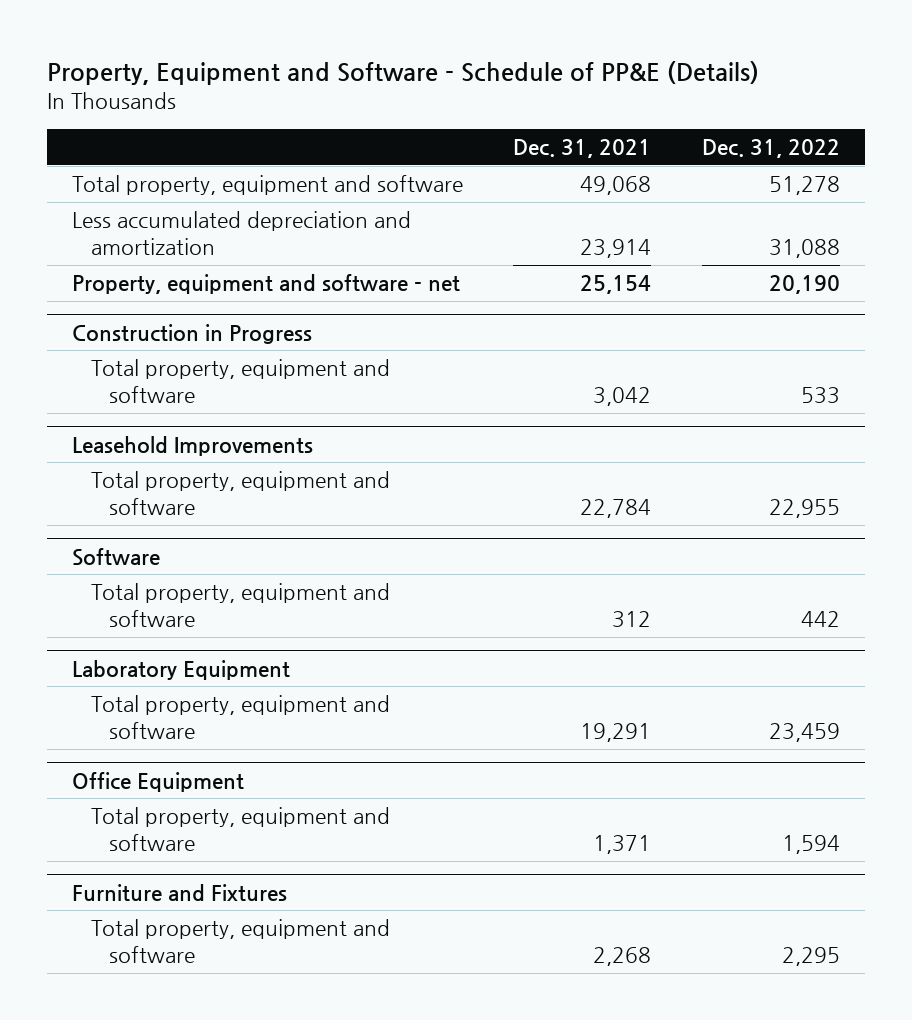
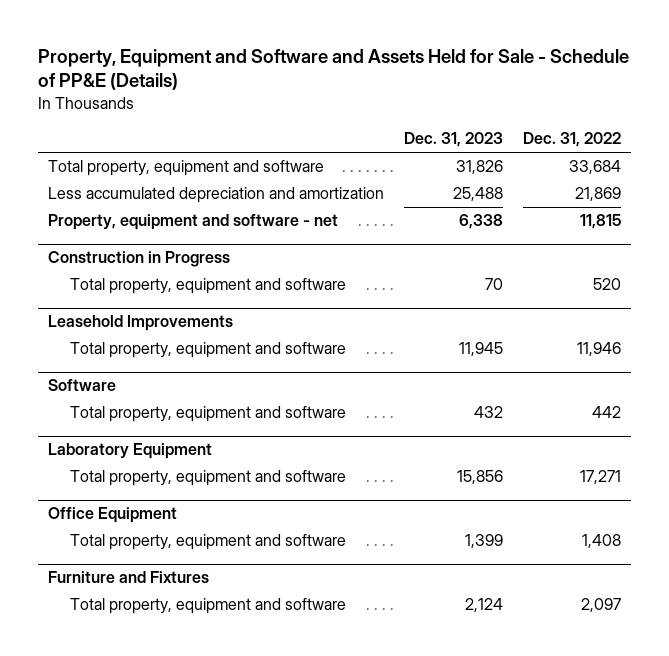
[47,60,760,85] Property, Equipment and Software - Schedule of PP&E (Details) -> [37,48,629,91] Property, Equipment and Software and Assets Held for Sale - Schedule of PP&E (Details)
[513,139,652,159] Dec. 31, 2021 -> none
none -> [404,132,504,148] Dec. 31, 2023
[768,176,840,196] 51,278 -> [569,160,622,175] 33,684
[768,239,840,259] 31,088 -> [575,187,622,202] 21,869
[768,275,840,295] 20,190 -> [580,214,622,230] 11,815
[800,387,840,405] 533 -> [593,278,622,291] 520
[768,499,840,519] 22,955 -> [577,342,622,357] 11,946
[768,723,840,743] 23,459 -> [580,470,622,485] 17,271
[781,835,840,855] 1,594 -> [582,534,622,549] 1,408
[781,947,840,967] 2,295 -> [581,598,622,613] 2,097

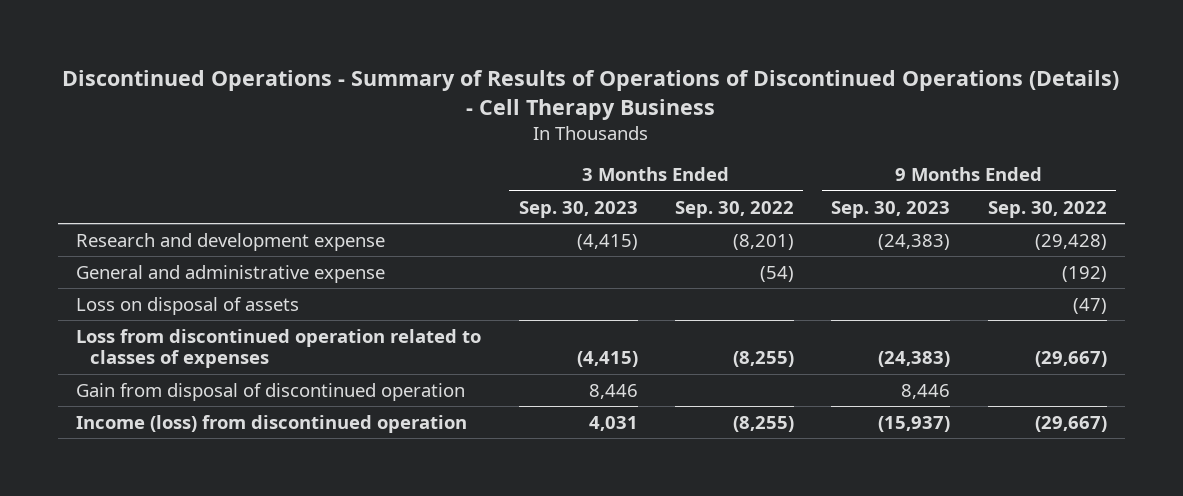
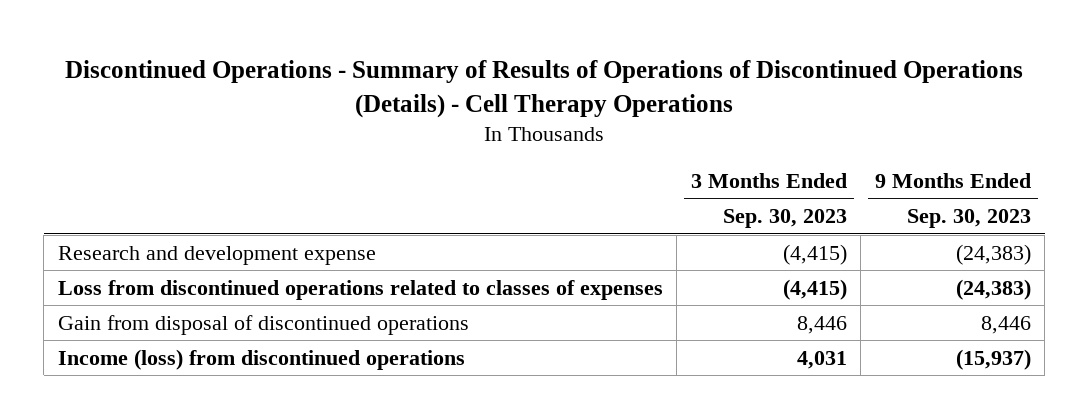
[62,70,1120,121] Discontinued Operations - Summary of Results of Operations of Discontinued Operations (Details) - Cell Therapy Business -> [65,59,1024,118] Discontinued Operations - Summary of Results of Operations of Discontinued Operations (Details) - Cell Therapy Operations
[674,200,794,218] Sep. 30, 2022 -> none
[987,200,1107,218] Sep. 30, 2022 -> none
[76,264,386,283] General and administrative expense -> none
[76,296,300,315] Loss on disposal of assets -> none
[76,328,482,369] Loss from discontinued operation related to classes of expenses -> [57,279,663,300] Loss from discontinued operations related to classes of expenses
[76,382,466,401] Gain from disposal of discontinued operation -> [57,314,469,335] Gain from disposal of discontinued operations
[76,414,468,433] Income (loss) from discontinued operation -> [57,348,465,370] Income (loss) from discontinued operations

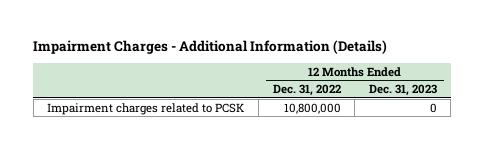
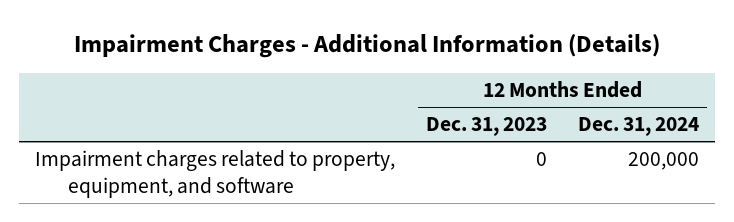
[272,84,341,97] Dec. 31, 2022 -> none
none -> [578,117,700,137] Dec. 31, 2024
[47,102,245,115] Impairment charges related to PCSK -> [34,150,395,199] Impairment charges related to property, equipment, and software

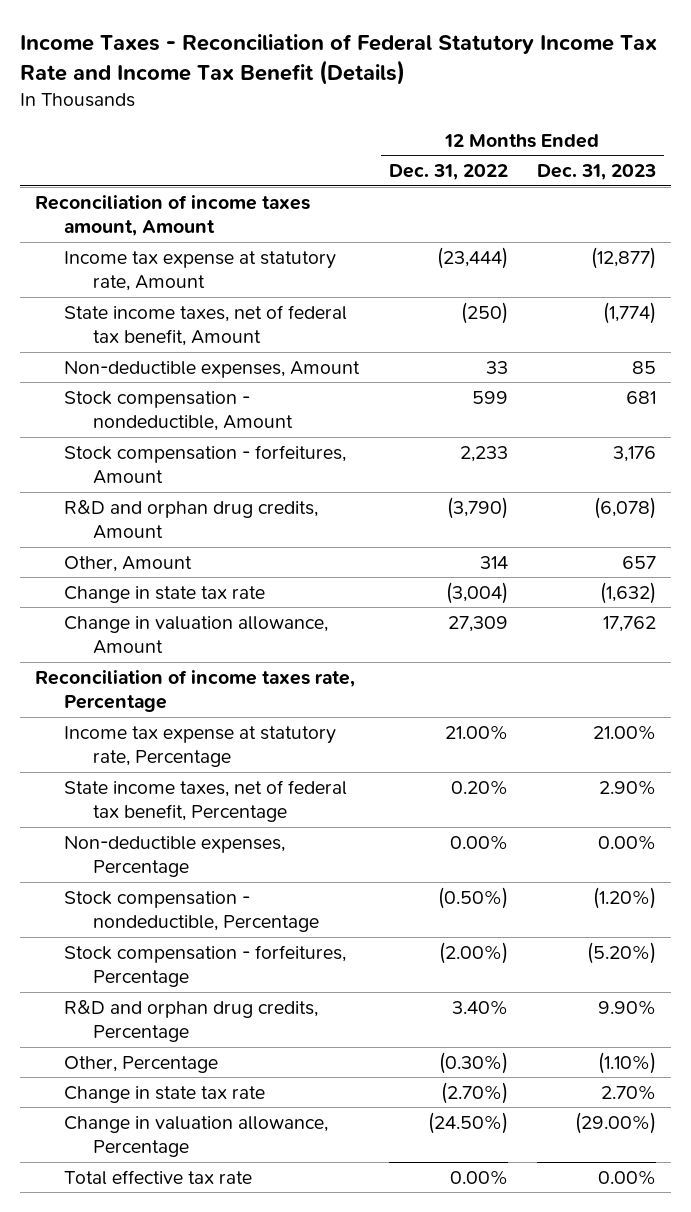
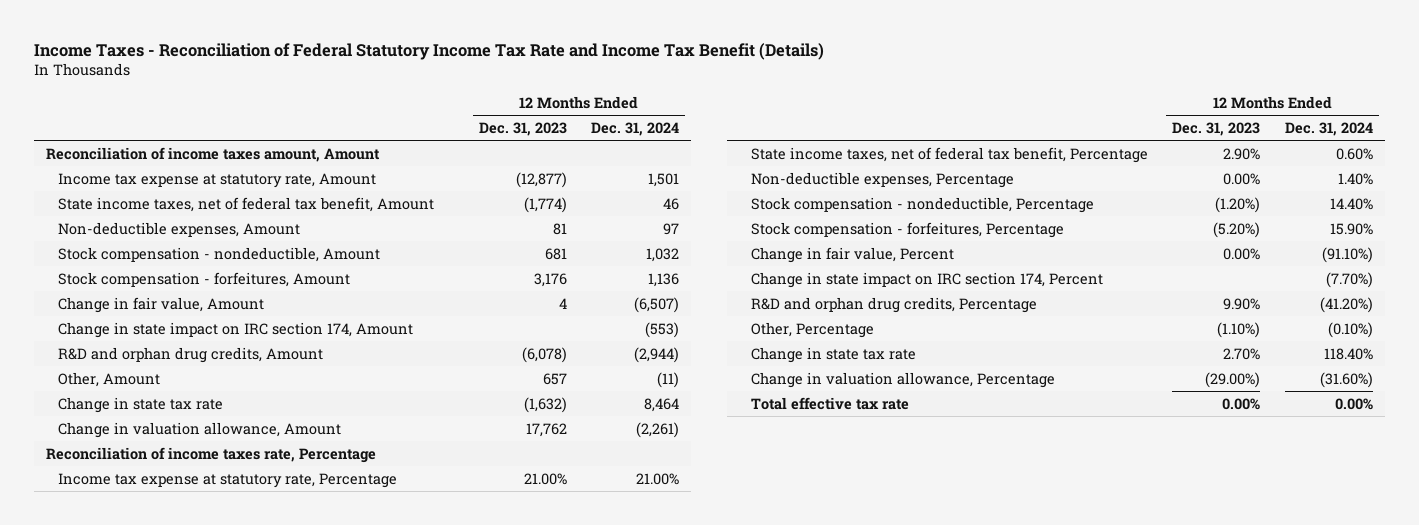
[388,163,508,180] Dec. 31, 2022 -> none
none -> [591,121,680,136] Dec. 31, 2024
[632,360,657,374] 85 -> [552,222,567,235] 81
none -> [57,296,264,313] Change in fair value, Amount
none -> [57,321,413,338] Change in state impact on IRC section 174, Amount
none -> [751,246,955,263] Change in fair value, Percent
none -> [751,271,1104,288] Change in state impact on IRC section 174, Percent

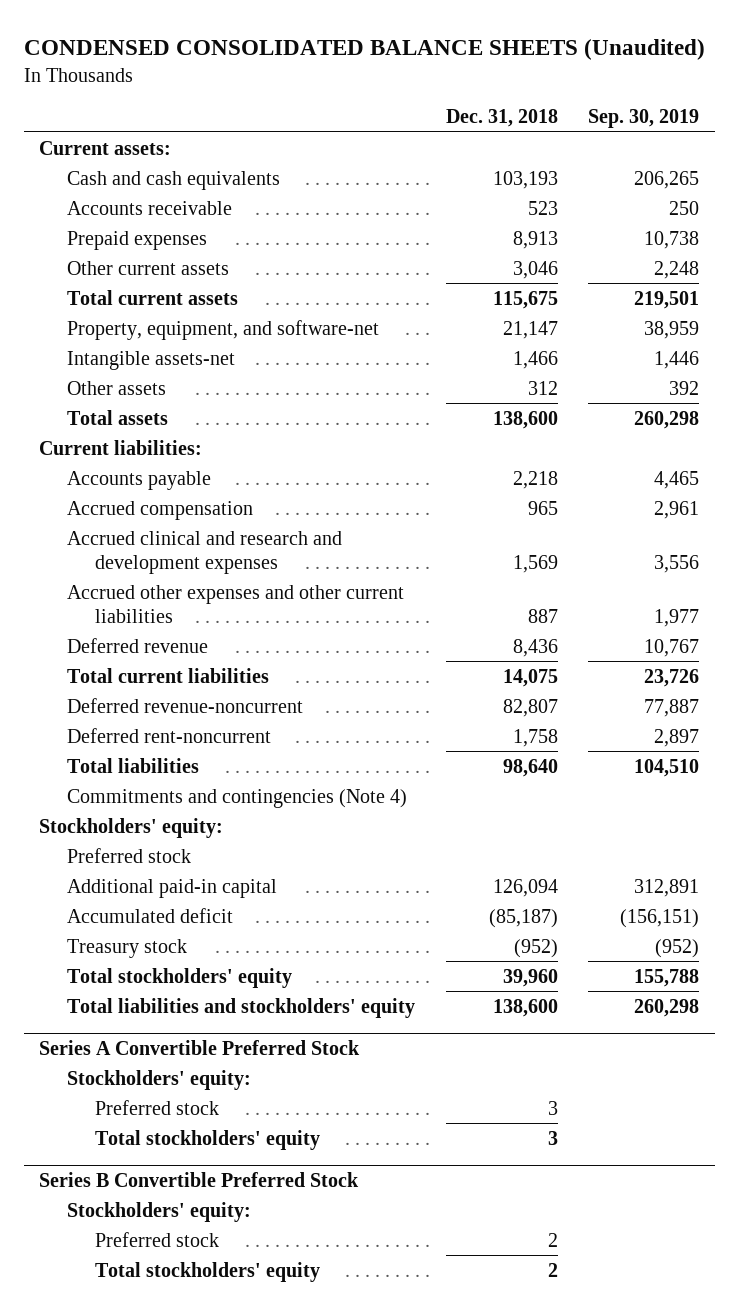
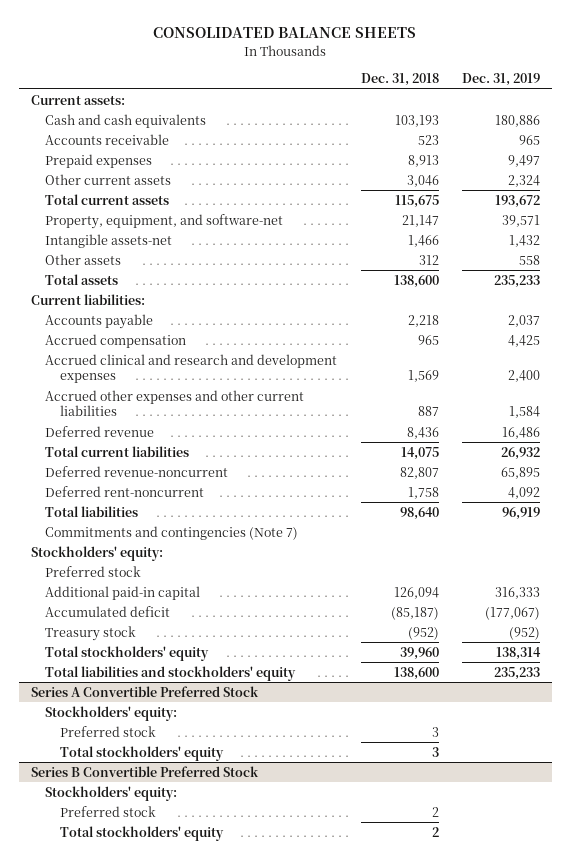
[23,38,705,60] CONDENSED CONSOLIDATED BALANCE SHEETS (Unaudited) -> [153,27,417,39] CONSOLIDATED BALANCE SHEETS
[588,109,700,129] Sep. 30, 2019 -> none
none -> [462,73,541,87] Dec. 31, 2019
[66,788,407,808] Commitments and contingencies (Note 4) -> [45,525,299,540] Commitments and contingencies (Note 7)

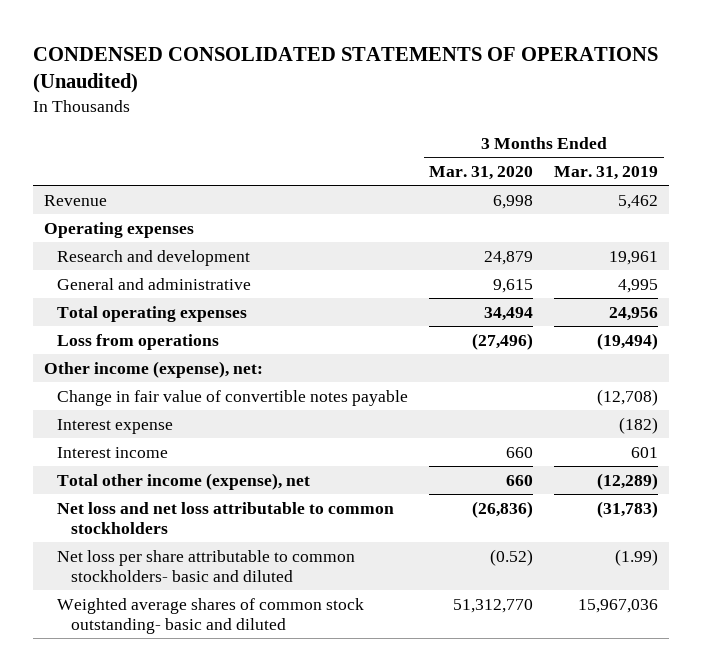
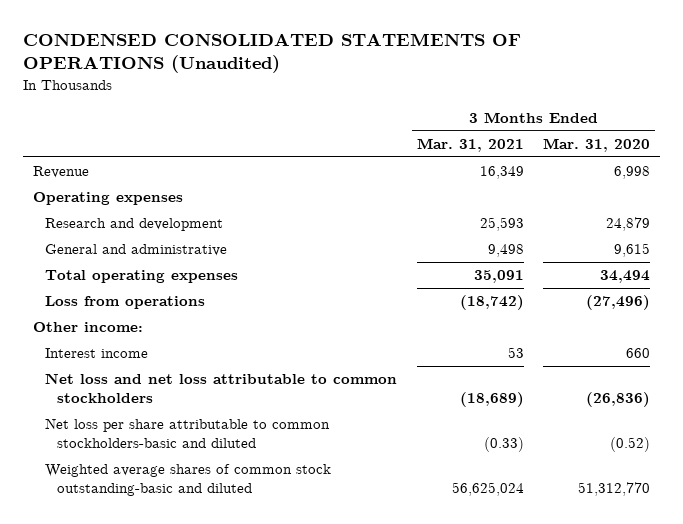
[554,166,659,181] Mar. 31, 2019 -> none
none -> [416,138,524,153] Mar. 31, 2021
[57,389,409,406] Change in fair value of convertible notes payable -> none
[57,418,174,434] Interest expense -> none
[43,360,263,378] Other income (expense), net: -> [32,322,143,333] Other income:
[57,472,311,490] Total other income (expense), net -> none
[57,549,356,583] Net loss per share attributable to common stockholders- basic and diluted -> [44,418,330,449] Net loss per share attributable to common stockholders-basic and diluted
[57,597,365,635] Weighted average shares of common stock outstanding- basic and diluted -> [44,464,331,497] Weighted average shares of common stock outstanding-basic and diluted

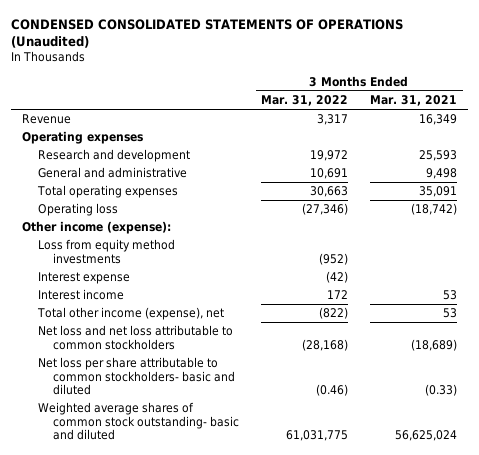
[543,138,651,153] Mar. 31, 2020 -> none
none -> [261,95,349,107] Mar. 31, 2022
[44,296,205,310] Loss from operations -> [37,203,118,217] Operating loss
[32,322,143,333] Other income: -> [22,221,172,235] Other income (expense):
none -> [37,239,175,264] Loss from equity method investments
none -> [37,272,130,285] Interest expense
none -> [36,307,224,321] Total other income (expense), net
[44,418,330,449] Net loss per share attributable to common stockholders-basic and diluted -> [37,357,236,395] Net loss per share attributable to common stockholders- basic and diluted
[44,464,331,497] Weighted average shares of common stock outstanding-basic and diluted -> [37,402,240,440] Weighted average shares of common stock outstanding- basic and diluted

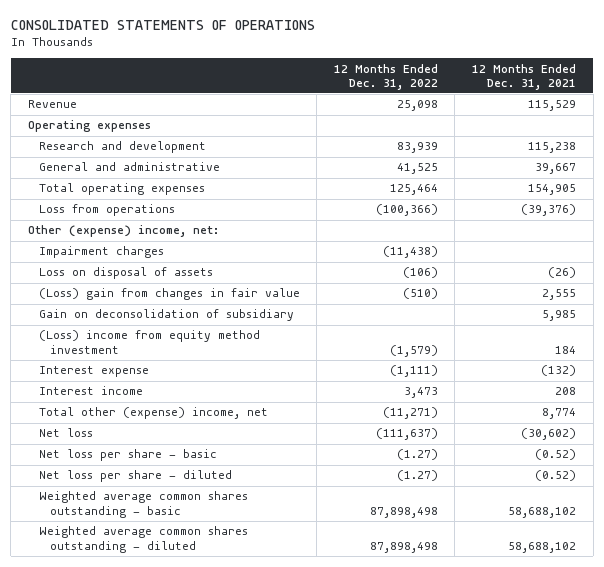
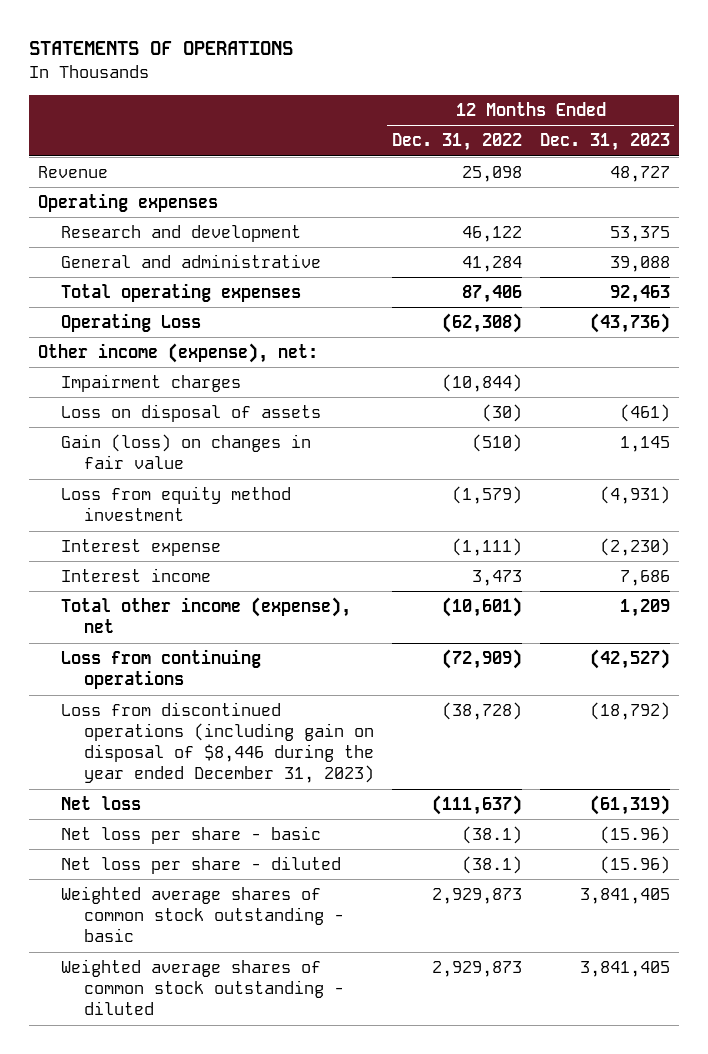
[10,19,315,30] CONSOLIDATED STATEMENTS OF OPERATIONS -> [29,41,294,56] STATEMENTS OF OPERATIONS
[472,63,577,90] 12 Months Ended Dec. 31, 2021 -> none
none -> [539,133,670,152] Dec. 31, 2023
[38,309,294,322] Gain on deconsolidation of subsidiary -> none
[396,142,438,154] 83,939 -> [461,226,522,243] 46,122
[396,163,438,175] 41,525 -> [461,256,522,273] 41,284
[389,184,438,196] 125,464 -> [461,285,522,304] 87,406
[38,204,175,217] Loss from operations -> [61,313,202,333] Operating Loss
[375,204,438,217] (100,366) -> [441,313,522,334] (62,308)
[27,225,219,238] Other (expense) income, net: -> [38,343,319,364] Other income (expense), net:
[382,246,438,259] (11,438) -> [441,374,522,393] (10,844)
[402,267,438,279] (106) -> [481,404,522,423] (30)
[38,288,300,301] (Loss) gain from changes in fair value -> [61,434,312,470] Gain (loss) on changes in fair value
[38,330,260,354] (Loss) income from equity method investment -> [61,486,292,522] Loss from equity method investment
[38,407,268,420] Total other (expense) income, net -> [61,597,352,634] Total other income (expense), net
[382,407,438,420] (11,271) -> [441,597,522,618] (10,601)
none -> [61,649,262,690] Loss from continuing operations
none -> [61,702,374,784] Loss from discontinued operations (including gain on disposal of $8,446 during the year ended December 31, 2023)
[396,449,438,461] (1.27) -> [461,826,522,845] (38.1)
[396,470,438,482] (1.27) -> [461,856,522,875] (38.1)
[38,491,248,518] Weighted average common shares outstanding - basic -> [61,886,344,943] Weighted average shares of common stock outstanding - basic
[369,506,438,518] 87,898,498 -> [431,888,522,905] 2,929,873
[38,526,248,553] Weighted average common shares outstanding - diluted -> [61,959,344,1016] Weighted average shares of common stock outstanding - diluted
[369,541,438,553] 87,898,498 -> [431,961,522,978] 2,929,873

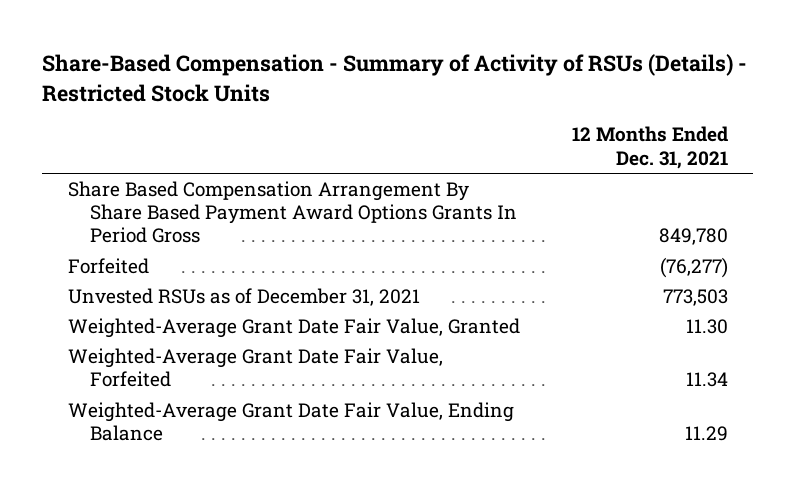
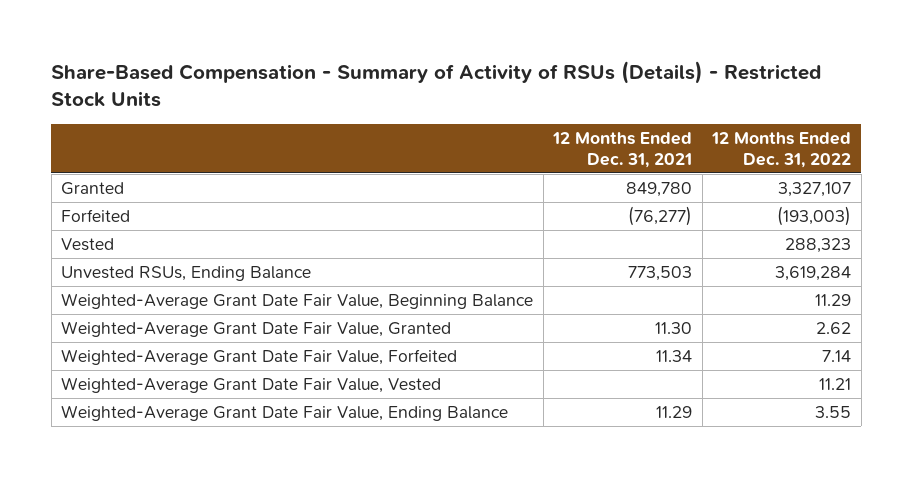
none -> [711,131,852,169] 12 Months Ended Dec. 31, 2022
[68,180,518,244] Share Based Compensation Arrangement By Share Based Payment Award Options Grants In Period Gross -> [61,181,125,195] Granted
none -> [61,237,115,251] Vested
[68,287,421,306] Unvested RSUs as of December 31, 2021 -> [61,265,312,281] Unvested RSUs, Ending Balance
none -> [61,292,534,309] Weighted-Average Grant Date Fair Value, Beginning Balance
none -> [61,376,442,393] Weighted-Average Grant Date Fair Value, Vested

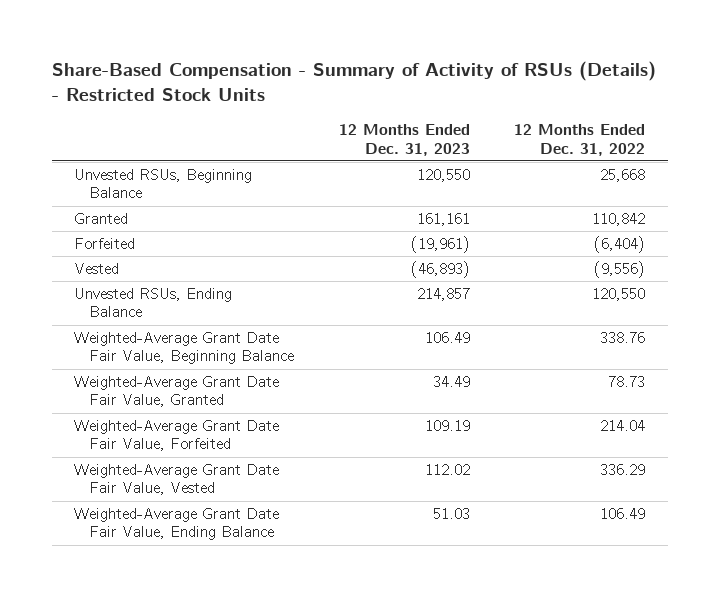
[552,131,693,169] 12 Months Ended Dec. 31, 2021 -> none
none -> [338,124,470,156] 12 Months Ended Dec. 31, 2023
none -> [73,169,252,199] Unvested RSUs, Beginning Balance
[778,181,852,197] 3,327,107 -> [592,213,646,227] 110,842
[777,205,852,226] (193,003) -> [594,236,646,254] (6,404)
[785,237,852,253] 288,323 -> [594,261,646,279] (9,556)
[775,265,852,281] 3,619,284 -> [592,288,646,302] 120,550
[815,293,852,306] 11.29 -> [600,332,646,344] 338.76
[816,321,852,334] 2.62 -> [608,376,646,388] 78.73
[822,349,852,362] 7.14 -> [600,420,646,432] 214.04
[819,377,852,390] 11.21 -> [600,464,646,476] 336.29
[815,405,852,418] 3.55 -> [600,508,646,520] 106.49

